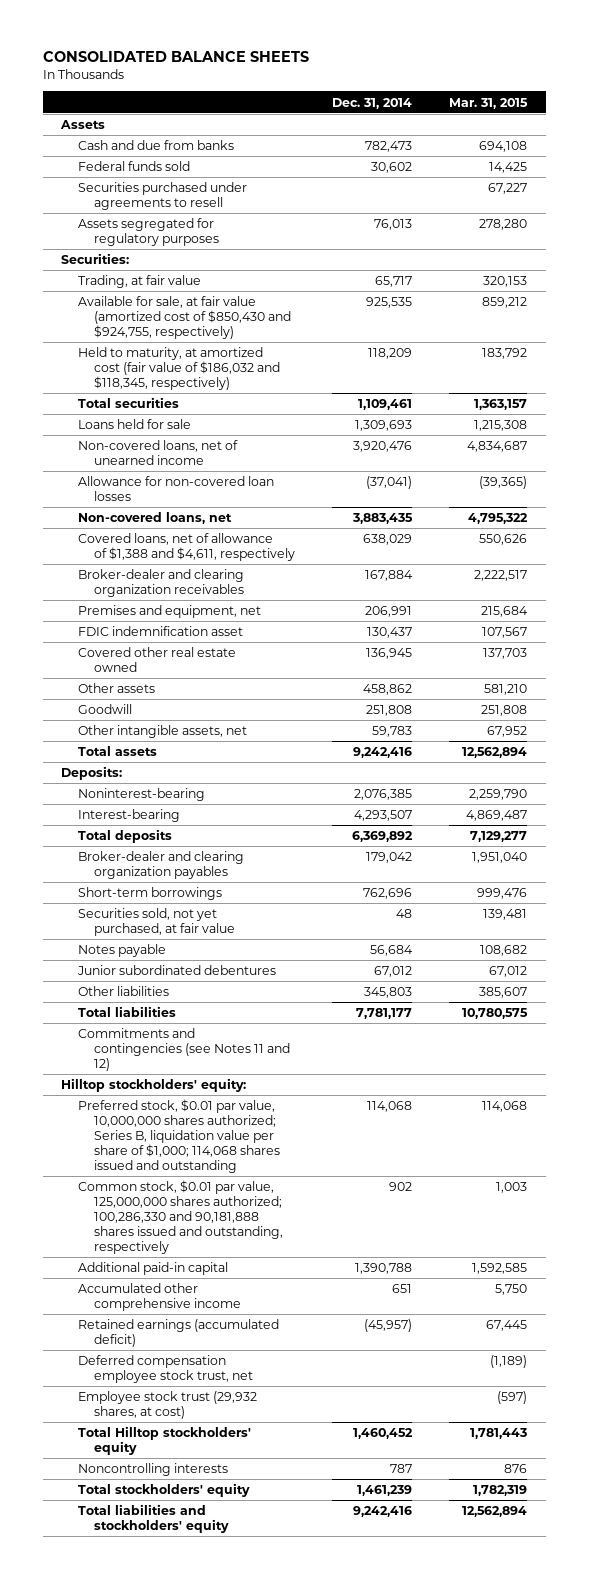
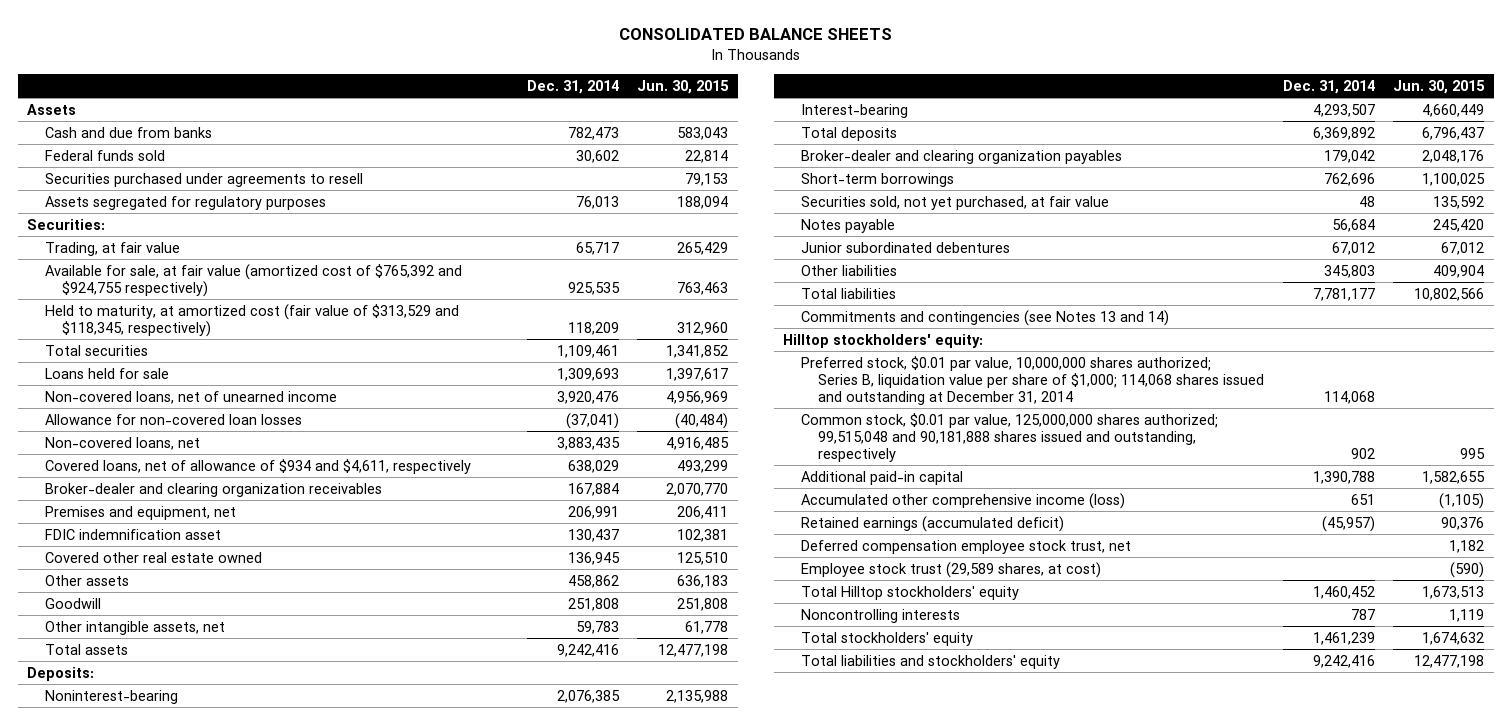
[449,97,529,109] Mar. 31, 2015 -> none
none -> [637,79,730,94] Jun. 30, 2015
[77,296,291,339] Available for sale, at fair value (amortized cost of $850,430 and $924,755, respectively) -> [44,263,462,297] Available for sale, at fair value (amortized cost of $765,392 and $924,755 respectively)
[77,347,280,390] Held to maturity, at amortized cost (fair value of $186,032 and $118,345, respectively) -> [44,303,459,337] Held to maturity, at amortized cost (fair value of $313,529 and $118,345, respectively)
[77,533,295,561] Covered loans, net of allowance of $1,388 and $4,611, respectively -> [44,458,471,474] Covered loans, net of allowance of $934 and $4,611, respectively
[77,1028,290,1071] Commitments and contingencies (see Notes 11 and 12) -> [800,309,1169,326] Commitments and contingencies (see Notes 13 and 14)
[77,1099,280,1173] Preferred stock, $0.01 par value, 10,000,000 shares authorized; Series B, liquidation value per share of $1,000; 114,068 shares issued and outstanding -> [800,355,1265,405] Preferred stock, $0.01 par value, 10,000,000 shares authorized; Series B, liquidation value per share of $1,000; 114,068 shares issued and outstanding at December 31, 2014
[77,1180,283,1254] Common stock, $0.01 par value, 125,000,000 shares authorized; 100,286,330 and 90,181,888 shares issued and outstanding, respectively -> [800,412,1218,462] Common stock, $0.01 par value, 125,000,000 shares authorized; 99,515,048 and 90,181,888 shares issued and outstanding, respectively
[77,1283,241,1311] Accumulated other comprehensive income -> [800,492,1125,509] Accumulated other comprehensive income (loss)
[77,1391,257,1419] Employee stock trust (29,932 shares, at cost) -> [800,561,1101,578] Employee stock trust (29,589 shares, at cost)

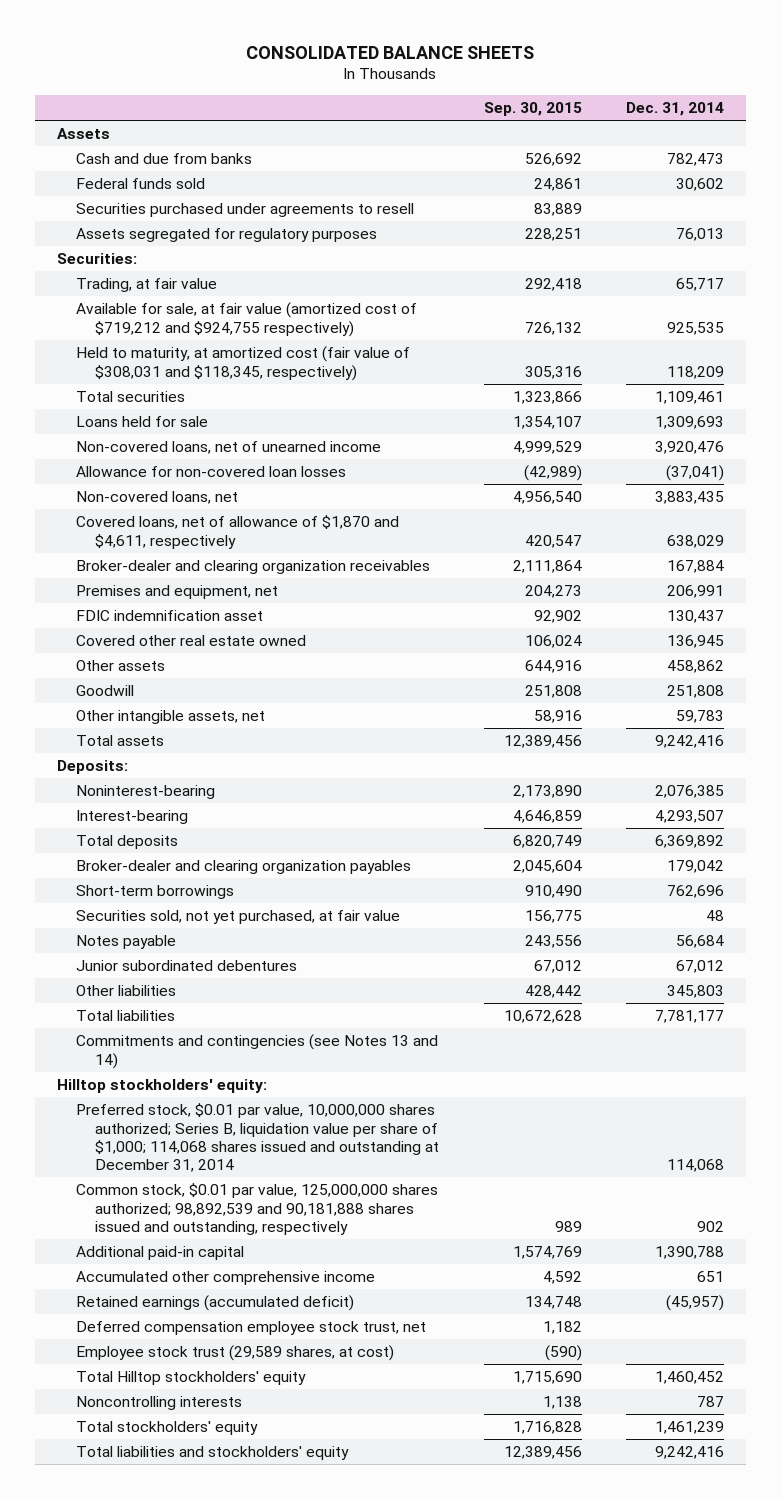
[637,79,730,94] Jun. 30, 2015 -> none
none -> [483,102,582,117] Sep. 30, 2015
[44,263,462,297] Available for sale, at fair value (amortized cost of $765,392 and $924,755 respectively) -> [76,302,418,337] Available for sale, at fair value (amortized cost of $719,212 and $924,755 respectively)
[44,303,459,337] Held to maturity, at amortized cost (fair value of $313,529 and $118,345, respectively) -> [76,346,411,381] Held to maturity, at amortized cost (fair value of $308,031 and $118,345, respectively)
[44,458,471,474] Covered loans, net of allowance of $934 and $4,611, respectively -> [76,515,400,549] Covered loans, net of allowance of $1,870 and $4,611, respectively
[800,412,1218,462] Common stock, $0.01 par value, 125,000,000 shares authorized; 99,515,048 and 90,181,888 shares issued and outstanding, respectively -> [76,1183,439,1235] Common stock, $0.01 par value, 125,000,000 shares authorized; 98,892,539 and 90,181,888 shares issued and outstanding, respectively
[800,492,1125,509] Accumulated other comprehensive income (loss) -> [76,1271,376,1286] Accumulated other comprehensive income

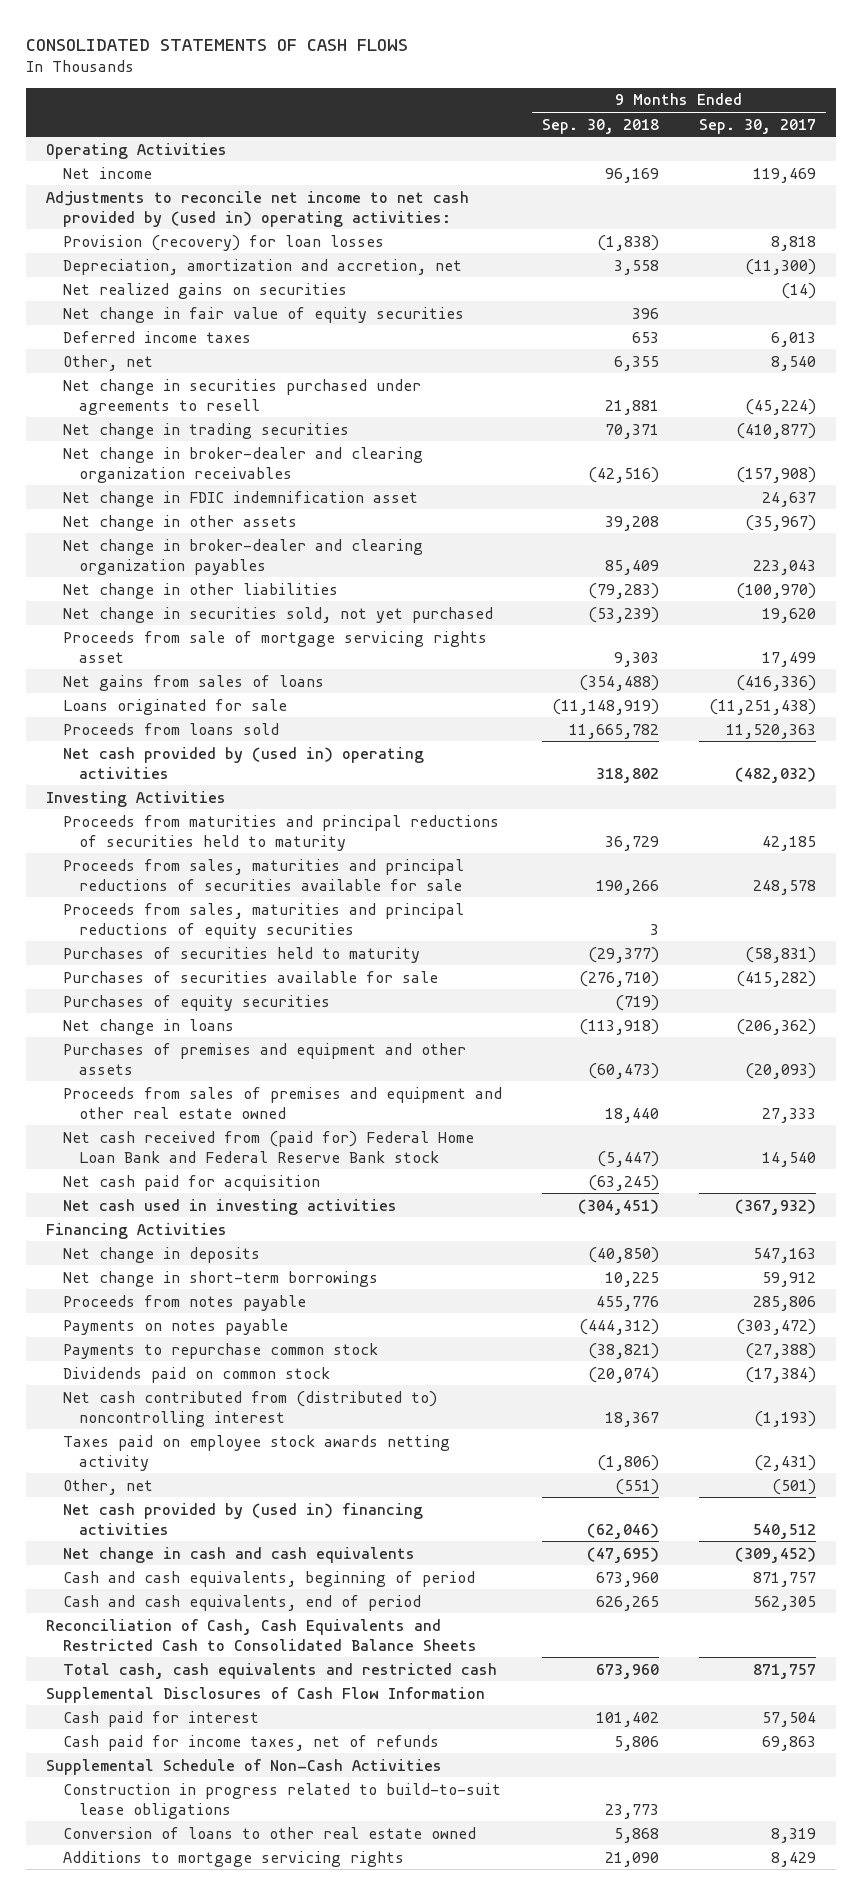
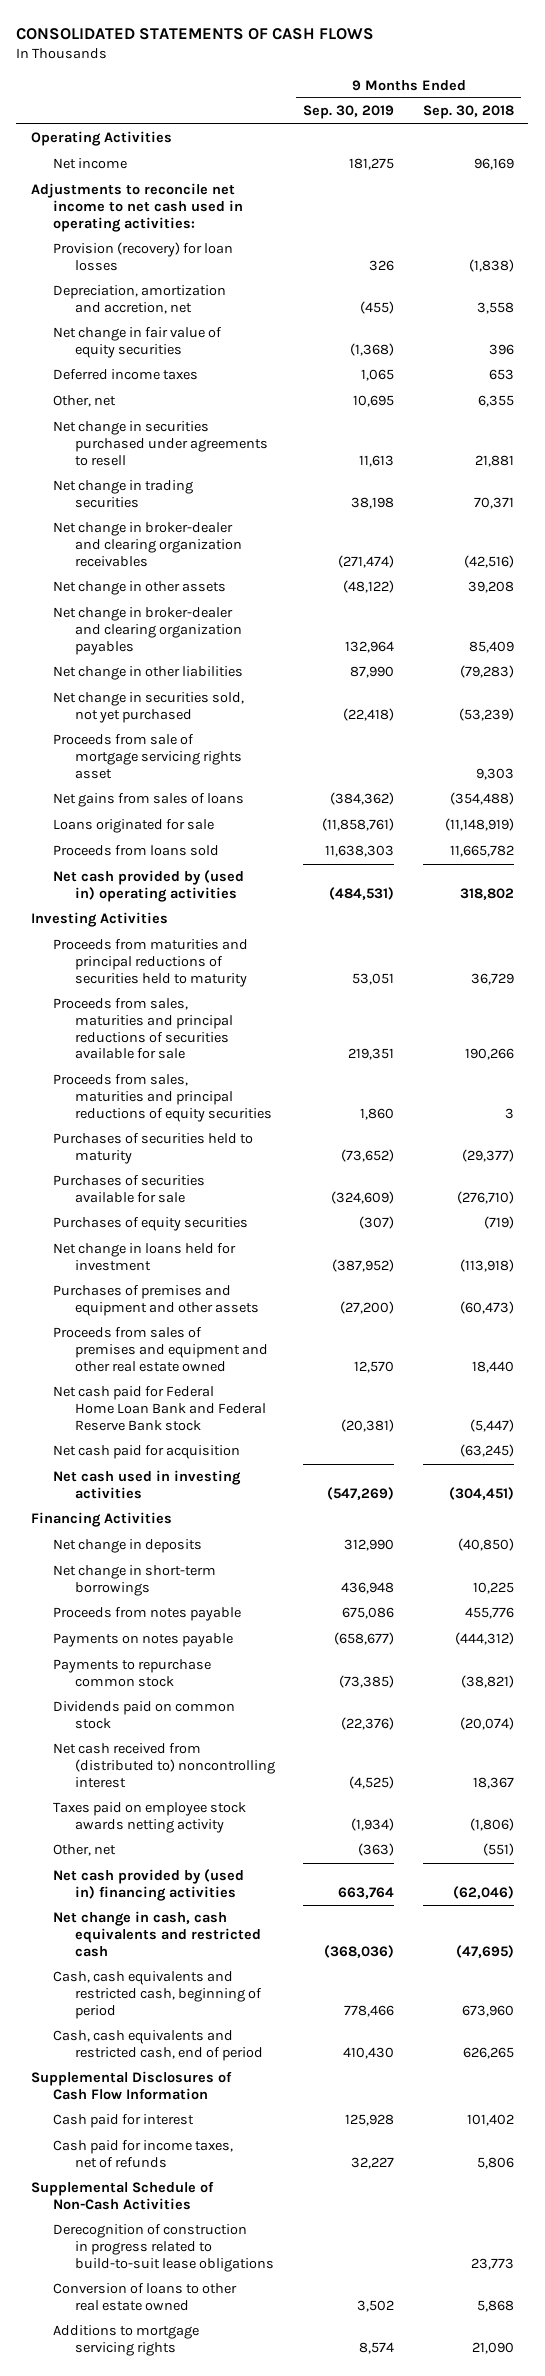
[698,118,816,134] Sep. 30, 2017 -> none
none -> [303,105,395,120] Sep. 30, 2019
[46,190,470,227] Adjustments to reconcile net income to net cash provided by (used in) operating activities: -> [30,183,243,232] Adjustments to reconcile net income to net cash used in operating activities:
[62,282,347,299] Net realized gains on securities -> none
[62,490,418,507] Net change in FDIC indemnification asset -> none
[62,1018,234,1035] Net change in loans -> [52,1243,236,1272] Net change in loans held for investment
[62,1130,474,1163] Net cash received from (paid for) Federal Home Loan Bank and Federal Reserve Bank stock -> [52,1386,266,1431] Net cash paid for Federal Home Loan Bank and Federal Reserve Bank stock
[62,1390,437,1427] Net cash contributed from (distributed to) noncontrolling interest -> [52,1743,275,1788] Net cash received from (distributed to) noncontrolling interest
[46,1618,477,1651] Reconciliation of Cash, Cash Equivalents and Restricted Cash to Consolidated Balance Sheets -> none
[62,1662,497,1679] Total cash, cash equivalents and restricted cash -> none
[62,1546,415,1563] Net change in cash and cash equivalents -> [52,1911,261,1957] Net change in cash, cash equivalents and restricted cash
[62,1570,475,1587] Cash and cash equivalents, beginning of period -> [52,1971,262,2019] Cash, cash equivalents and restricted cash, beginning of period
[62,1594,421,1611] Cash and cash equivalents, end of period -> [52,2030,263,2062] Cash, cash equivalents and restricted cash, end of period
[62,1782,501,1819] Construction in progress related to build-to-suit lease obligations -> [52,2224,274,2272] Derecognition of construction in progress related to build-to-suit lease obligations

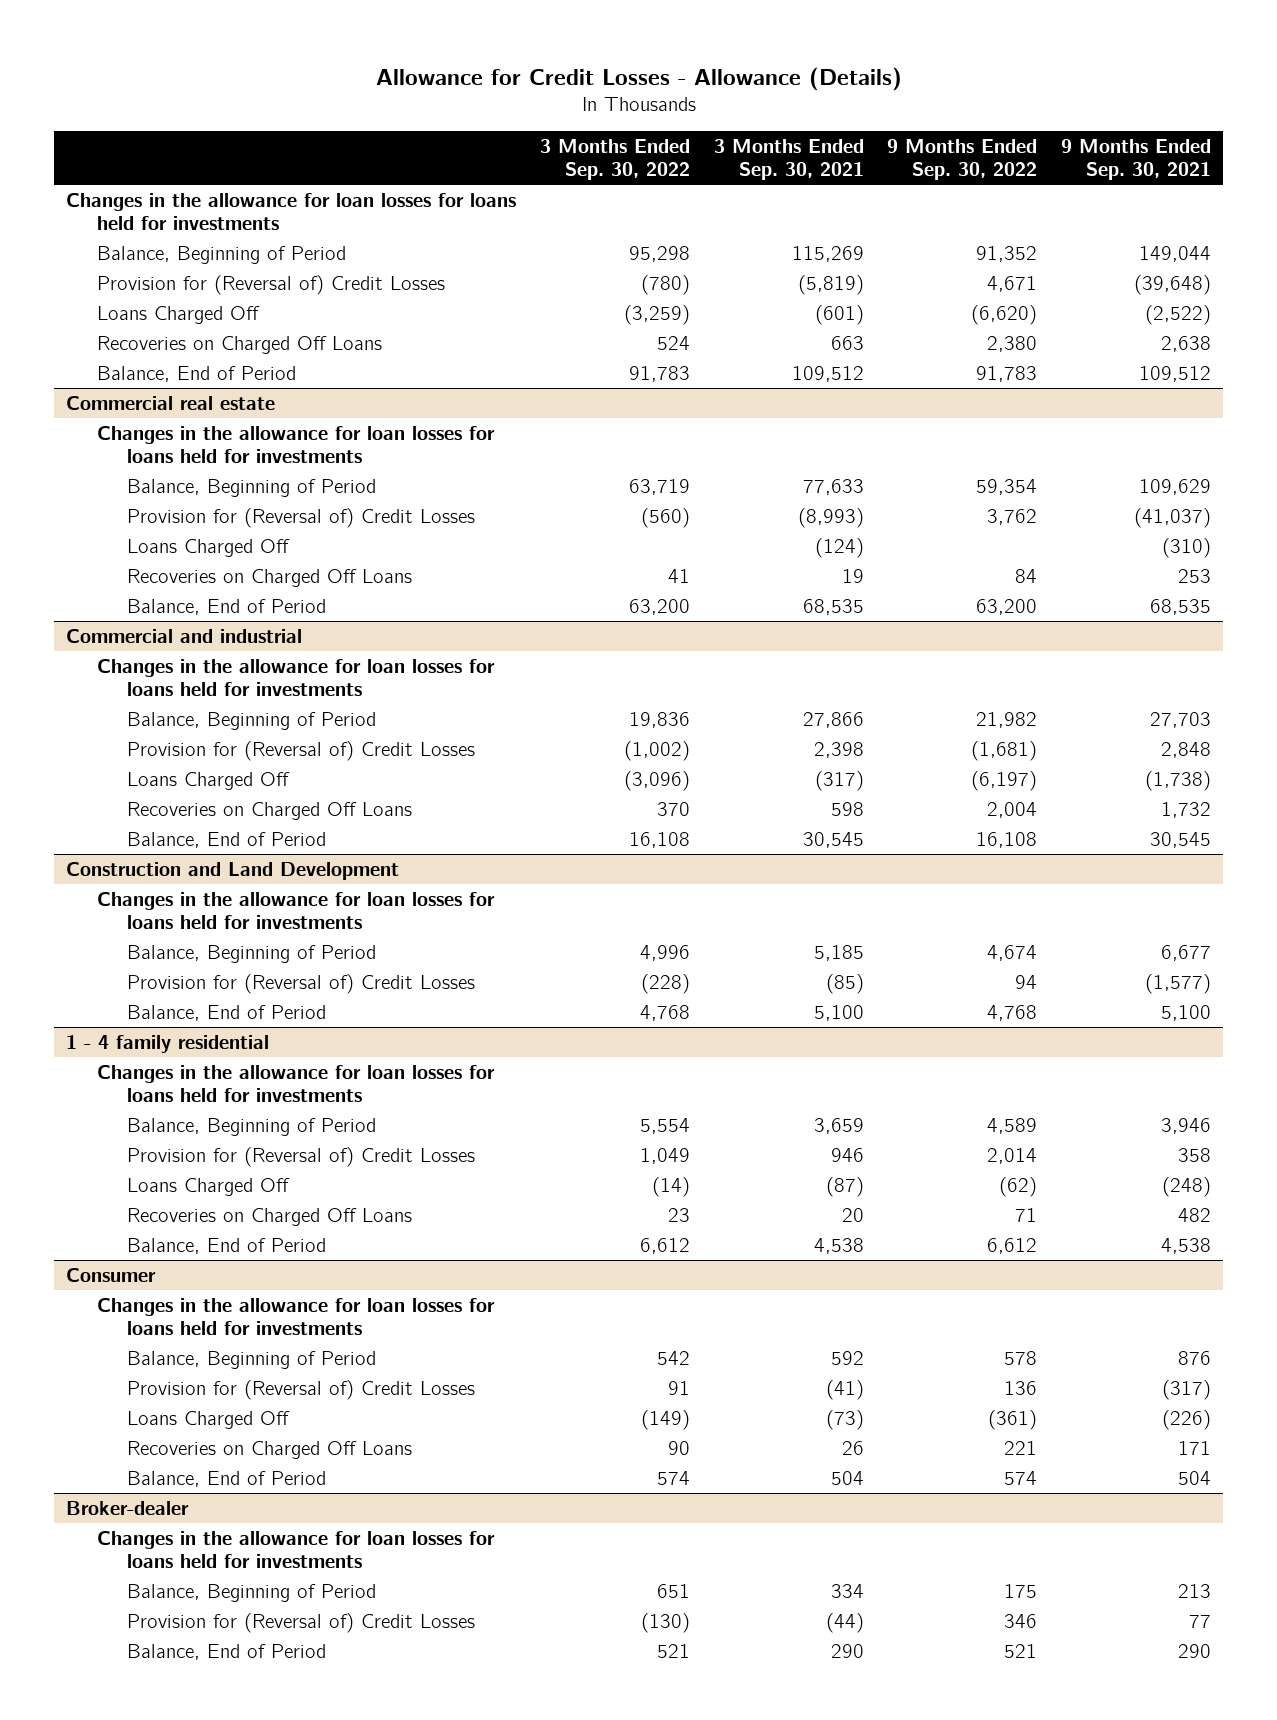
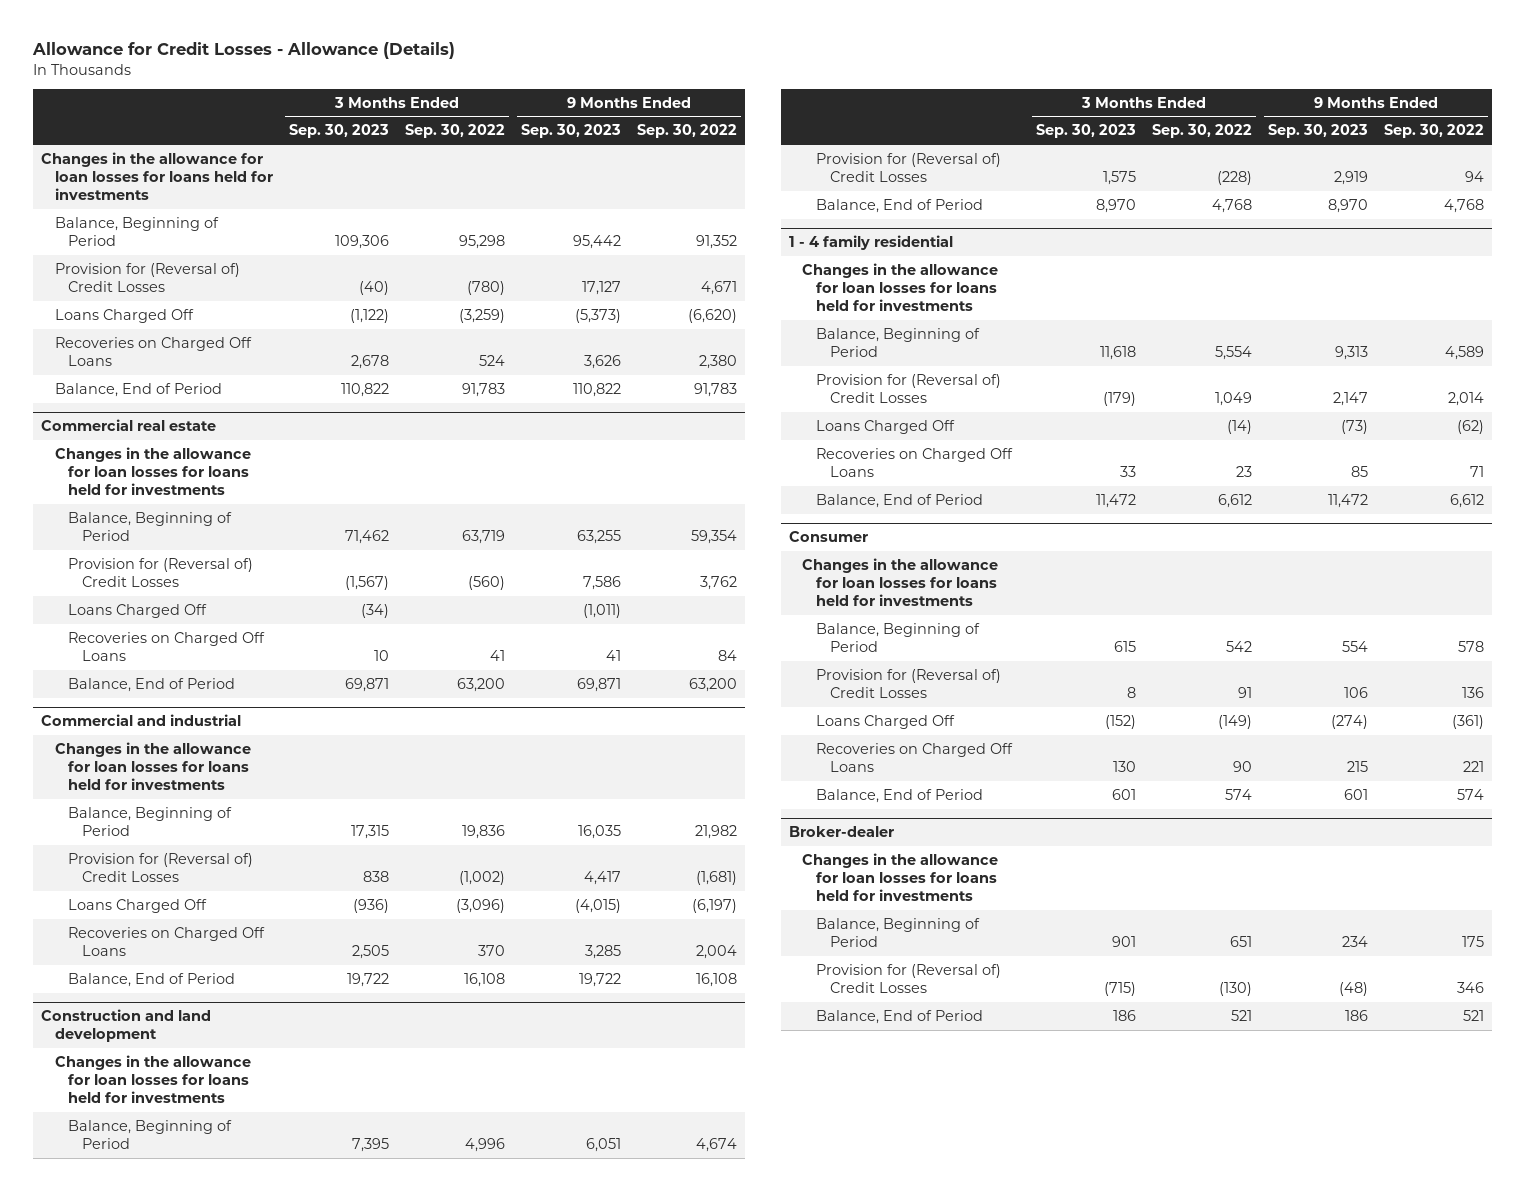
[713,138,864,181] 3 Months Ended Sep. 30, 2021 -> none
[1060,138,1211,181] 9 Months Ended Sep. 30, 2021 -> none
none -> [288,124,389,139] Sep. 30, 2023
none -> [520,124,621,139] Sep. 30, 2023
[66,861,400,880] Construction and Land Development -> [40,1008,211,1042] Construction and land development

